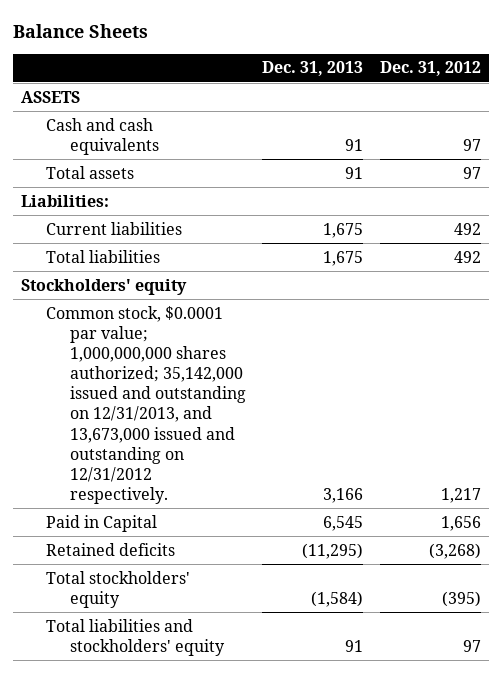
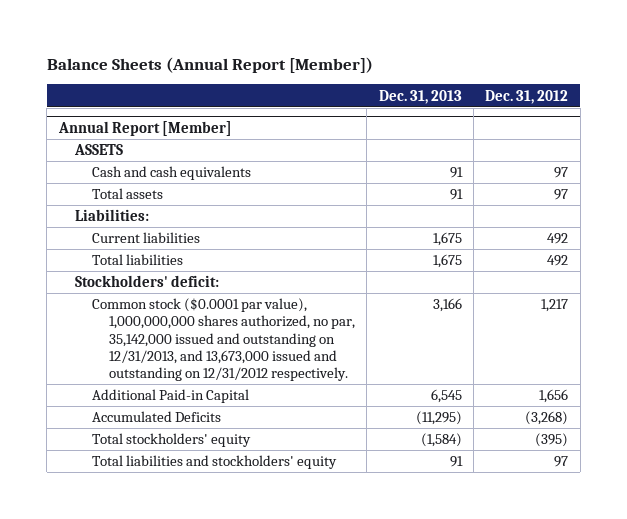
[13,23,149,38] Balance Sheets -> [46,56,373,73] Balance Sheets (Annual Report [Member])
none -> [57,120,232,136] Annual Report [Member]
[21,278,188,295] Stockholders' equity -> [75,275,220,288] Stockholders' deficit:
[45,305,247,504] Common stock, $0.0001 par value; 1,000,000,000 shares authorized; 35,142,000 issued and outstanding on 12/31/2013, and 13,673,000 issued and outstanding on 12/31/2012 respectively. -> [91,298,355,382] Common stock ($0.0001 par value), 1,000,000,000 shares authorized, no par, 35,142,000 issued and outstanding on 12/31/2013, and 13,673,000 issued and outstanding on 12/31/2012 respectively.
[45,514,157,532] Paid in Capital -> [91,389,249,404] Additional Paid-in Capital
[45,542,175,556] Retained deficits -> [91,411,221,423] Accumulated Deficits

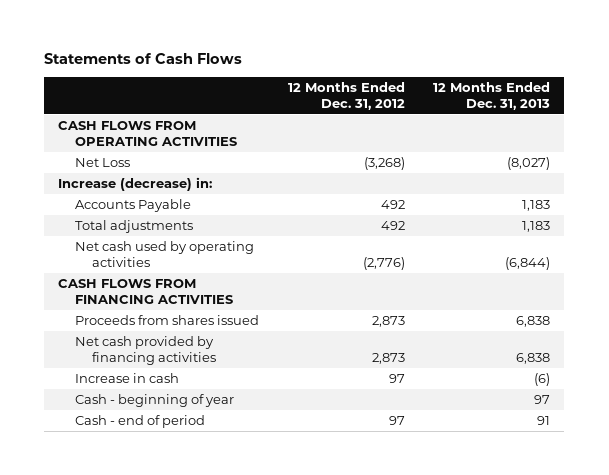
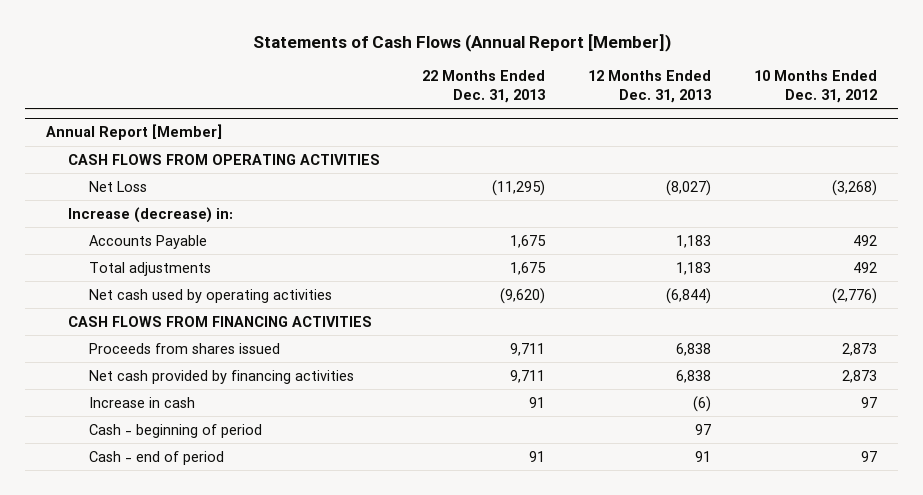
[44,52,243,64] Statements of Cash Flows -> [252,33,671,52] Statements of Cash Flows (Annual Report [Member])
[287,81,405,110] 12 Months Ended Dec. 31, 2012 -> none
none -> [422,70,546,104] 22 Months Ended Dec. 31, 2013
none -> [753,70,877,104] 10 Months Ended Dec. 31, 2012
none -> [46,124,223,141] Annual Report [Member]
[75,393,235,407] Cash - beginning of year -> [89,423,263,438] Cash - beginning of period

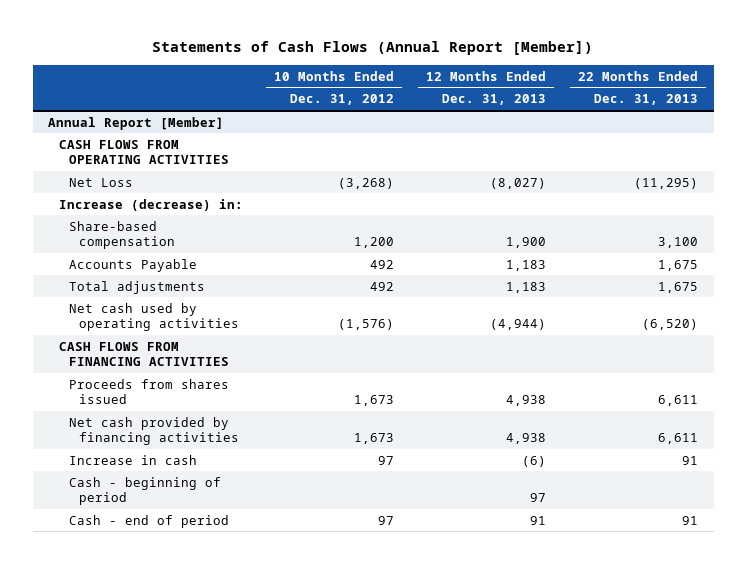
none -> [68,220,175,250] Share-based compensation
[500,287,546,304] (9,620) -> [641,319,698,331] (6,520)
[666,287,712,304] (6,844) -> [490,319,547,331] (4,944)
[831,287,877,304] (2,776) -> [338,319,395,331] (1,576)
[510,342,546,356] 9,711 -> [657,395,698,407] 6,611
[676,342,712,356] 6,838 -> [506,395,547,407] 4,938
[841,342,877,356] 2,873 -> [354,395,395,407] 1,673
[510,369,546,383] 9,711 -> [657,433,698,445] 6,611
[676,369,712,383] 6,838 -> [506,433,547,445] 4,938
[841,369,877,383] 2,873 -> [354,433,395,445] 1,673

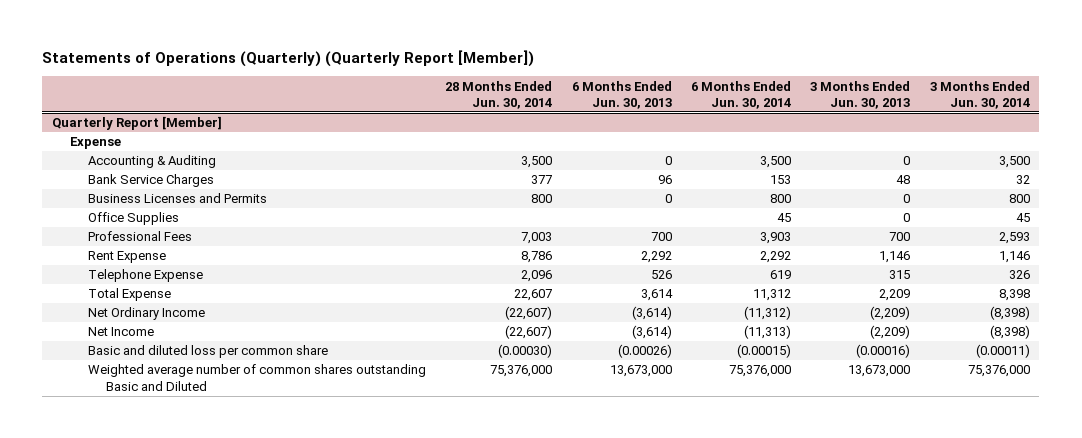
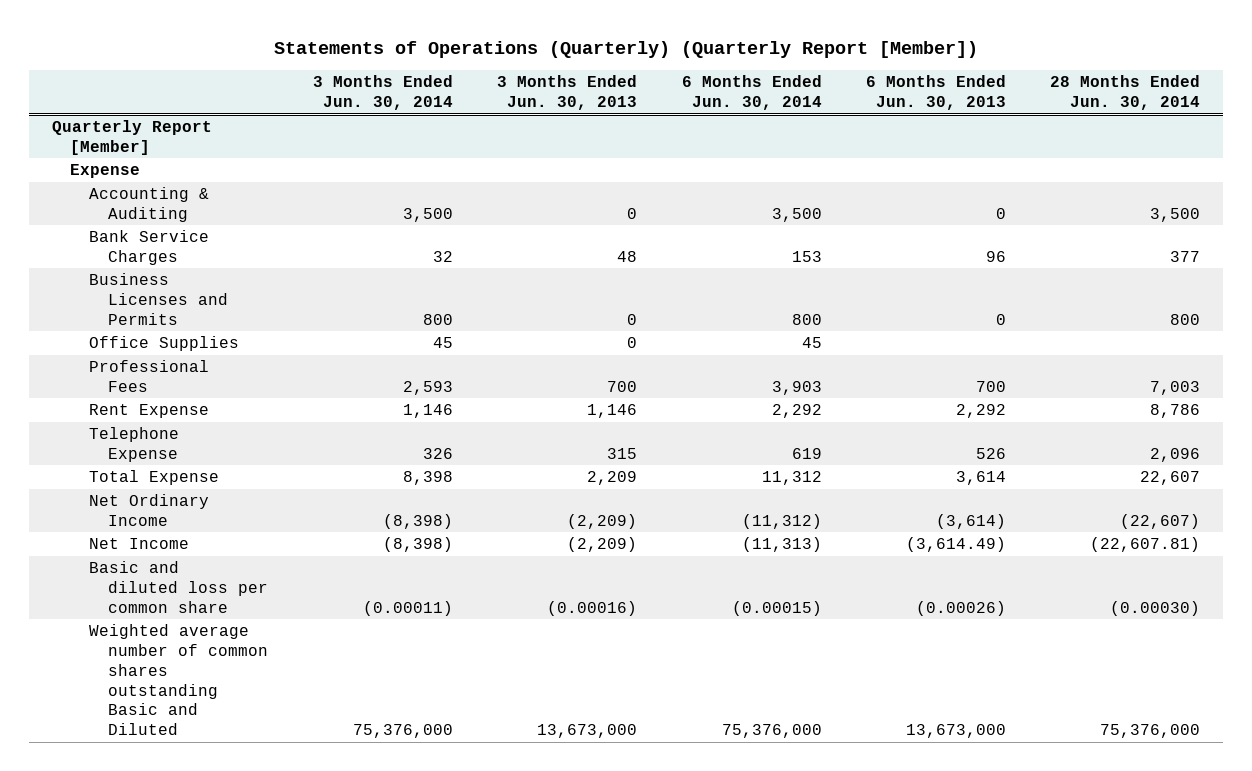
[505,325,553,340] (22,607) -> [1090,537,1201,553] (22,607.81)
[631,325,672,340] (3,614) -> [905,537,1006,553] (3,614.49)

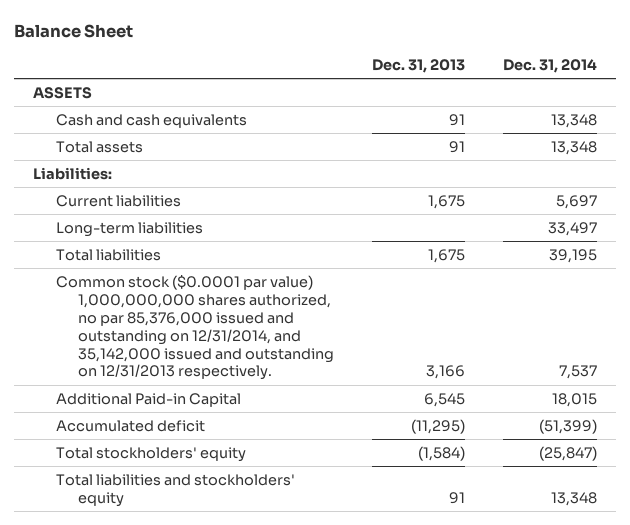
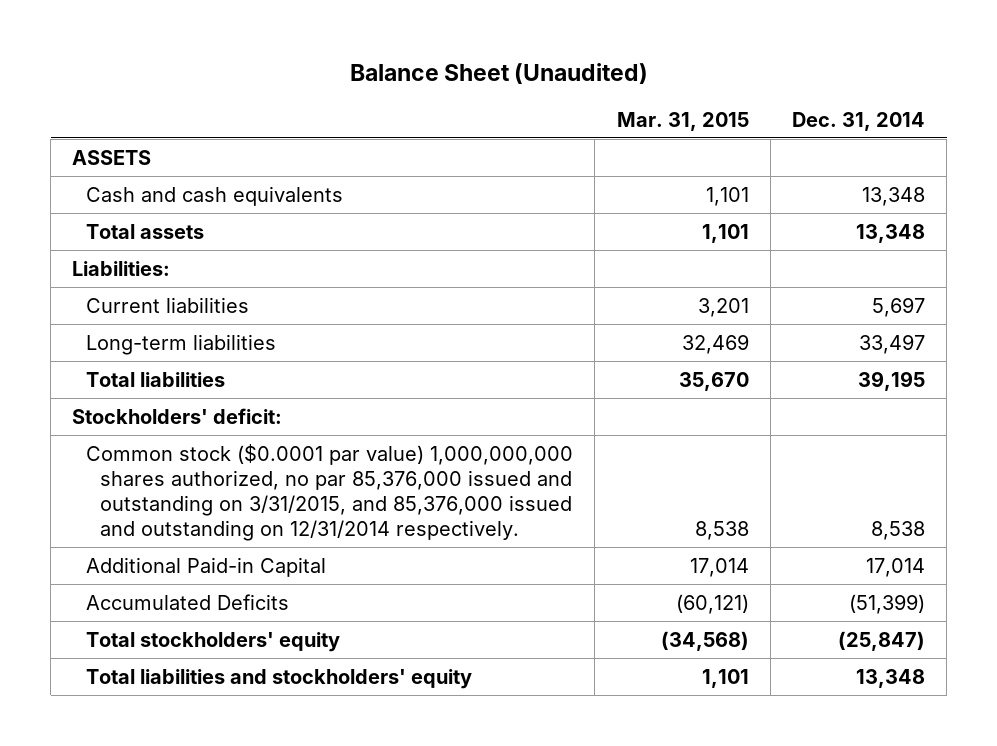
[14,23,134,38] Balance Sheet -> [349,63,648,85] Balance Sheet (Unaudited)
[372,58,466,73] Dec. 31, 2013 -> none
none -> [616,111,749,131] Mar. 31, 2015
none -> [72,407,283,424] Stockholders' deficit:
[55,274,335,381] Common stock ($0.0001 par value) 1,000,000,000 shares authorized, no par 85,376,000 issued and outstanding on 12/31/2014, and 35,142,000 issued and outstanding on 12/31/2013 respectively. -> [86,443,574,541] Common stock ($0.0001 par value) 1,000,000,000 shares authorized, no par 85,376,000 issued and outstanding on 3/31/2015, and 85,376,000 issued and outstanding on 12/31/2014 respectively.
[559,365,598,380] 7,537 -> [871,520,926,540] 8,538
[552,392,598,407] 18,015 -> [866,557,926,577] 17,014
[55,419,205,432] Accumulated deficit -> [86,593,290,610] Accumulated Deficits

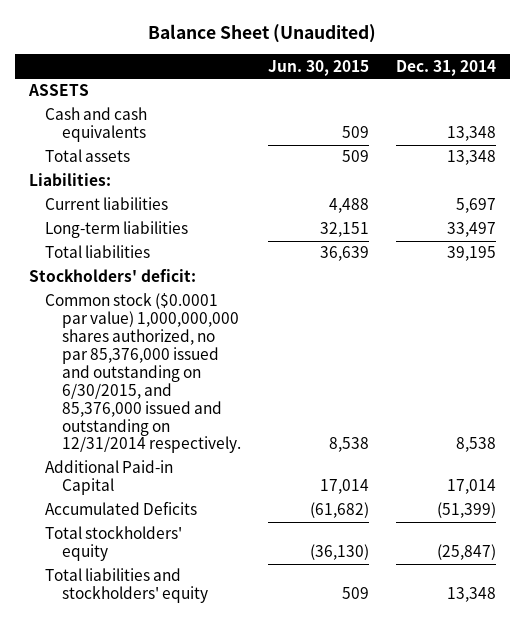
[616,111,749,131] Mar. 31, 2015 -> none
none -> [267,59,369,76] Jun. 30, 2015
[86,443,574,541] Common stock ($0.0001 par value) 1,000,000,000 shares authorized, no par 85,376,000 issued and outstanding on 3/31/2015, and 85,376,000 issued and outstanding on 12/31/2014 respectively. -> [45,293,241,454] Common stock ($0.0001 par value) 1,000,000,000 shares authorized, no par 85,376,000 issued and outstanding on 6/30/2015, and 85,376,000 issued and outstanding on 12/31/2014 respectively.

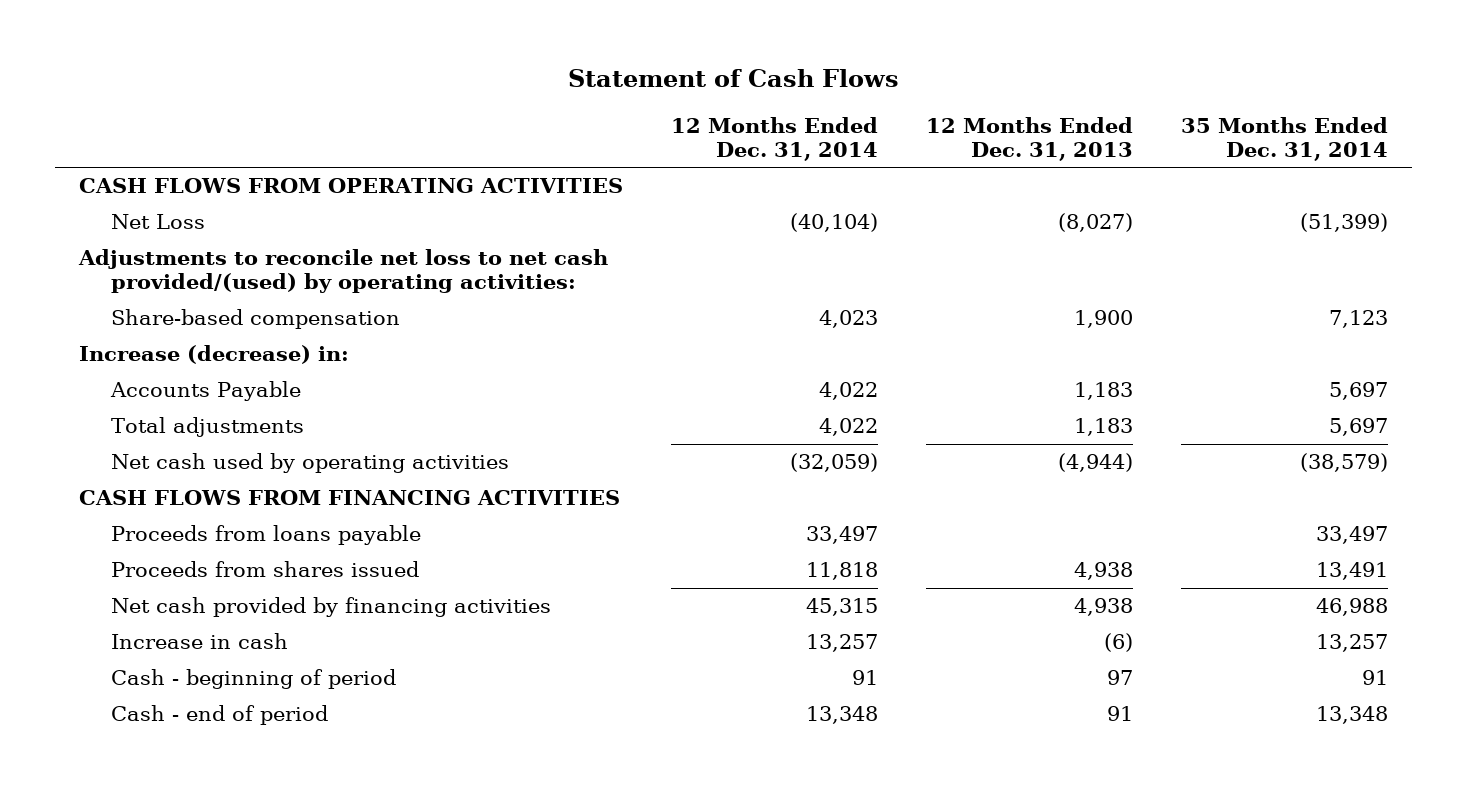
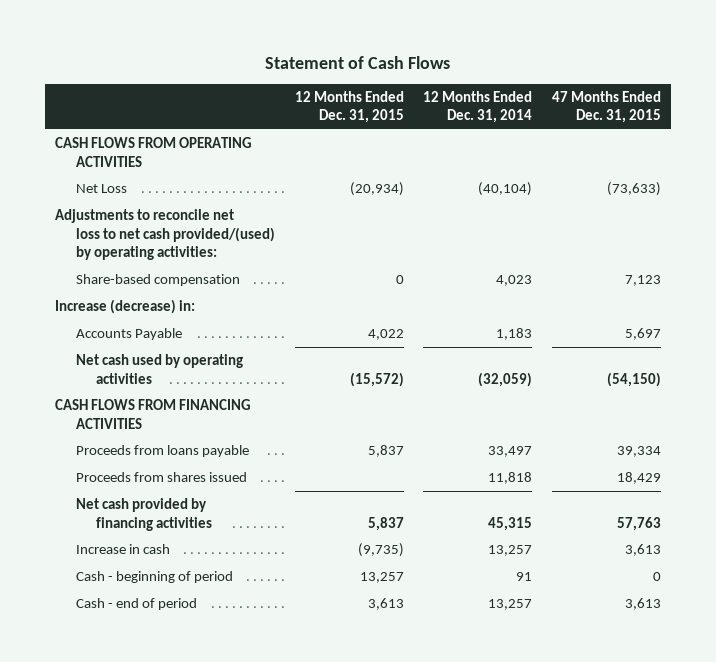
[926,116,1134,161] 12 Months Ended Dec. 31, 2013 -> none
[1181,116,1389,161] 35 Months Ended Dec. 31, 2014 -> none
none -> [294,90,404,124] 12 Months Ended Dec. 31, 2015
none -> [552,90,662,124] 47 Months Ended Dec. 31, 2015
[111,417,305,438] Total adjustments -> none
[819,382,879,401] 4,022 -> [496,328,533,341] 1,183
[806,706,879,725] 13,348 -> [488,599,533,611] 13,257

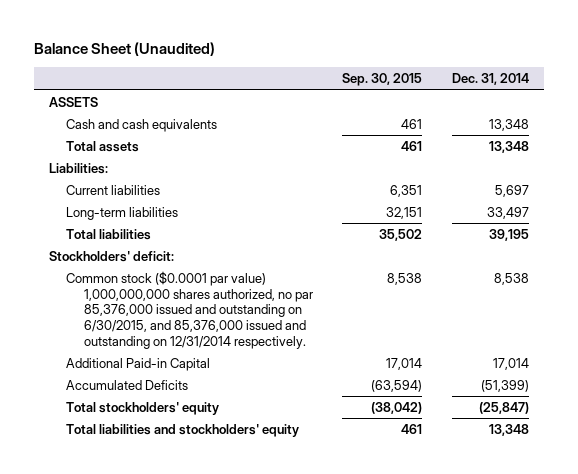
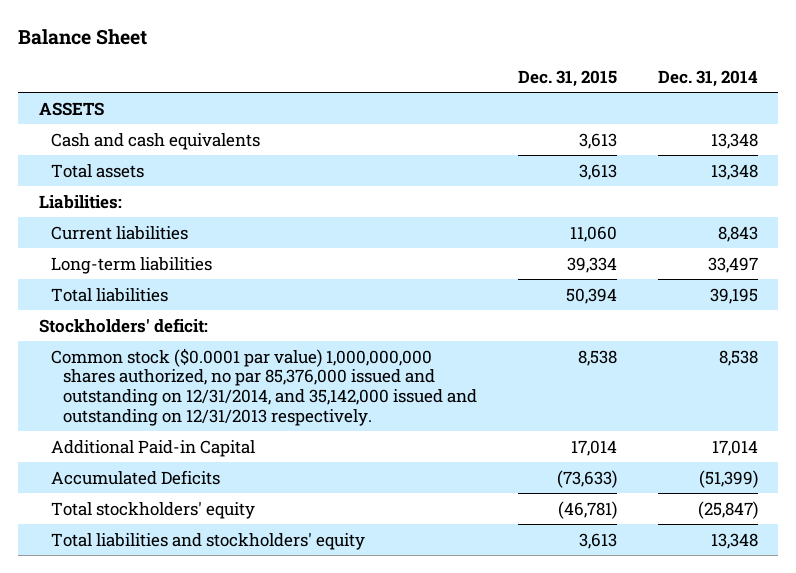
[33,42,215,57] Balance Sheet (Unaudited) -> [18,29,148,46] Balance Sheet
[342,73,423,87] Sep. 30, 2015 -> none
none -> [517,69,617,87] Dec. 31, 2015
[495,184,530,197] 5,697 -> [717,225,758,242] 8,843
[66,270,313,349] Common stock ($0.0001 par value) 1,000,000,000 shares authorized, no par 85,376,000 issued and outstanding on 6/30/2015, and 85,376,000 issued and outstanding on 12/31/2014 respectively. -> [50,347,477,426] Common stock ($0.0001 par value) 1,000,000,000 shares authorized, no par 85,376,000 issued and outstanding on 12/31/2014, and 35,142,000 issued and outstanding on 12/31/2013 respectively.

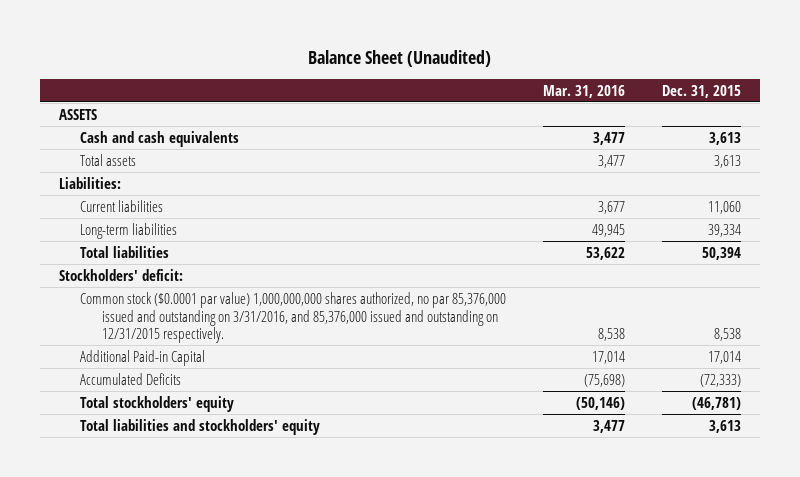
[18,29,148,46] Balance Sheet -> [307,49,491,67] Balance Sheet (Unaudited)
[657,69,758,87] Dec. 31, 2014 -> none
none -> [543,84,626,98] Mar. 31, 2016
[50,347,477,426] Common stock ($0.0001 par value) 1,000,000,000 shares authorized, no par 85,376,000 issued and outstanding on 12/31/2014, and 35,142,000 issued and outstanding on 12/31/2013 respectively. -> [80,291,507,344] Common stock ($0.0001 par value) 1,000,000,000 shares authorized, no par 85,376,000 issued and outstanding on 3/31/2016, and 85,376,000 issued and outstanding on 12/31/2015 respectively.
[556,469,617,488] (73,633) -> [700,373,742,387] (72,333)

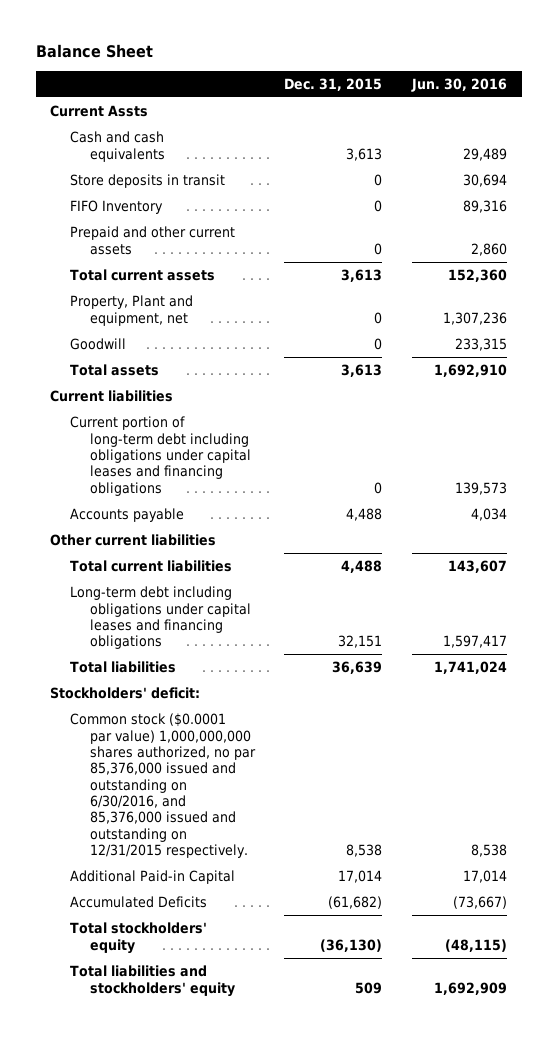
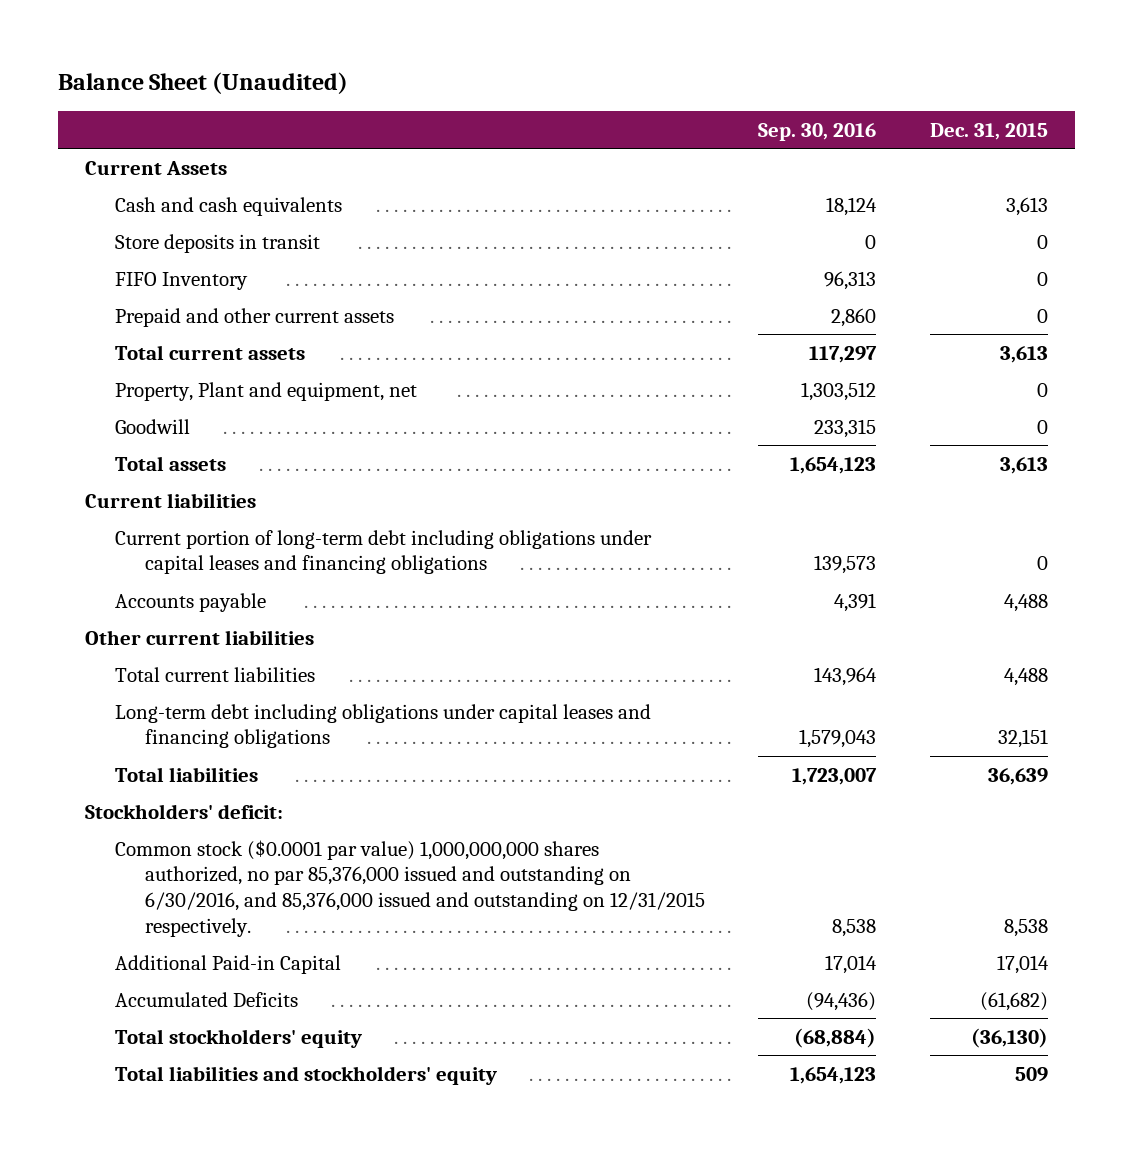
[35,43,153,58] Balance Sheet -> [57,72,348,95] Balance Sheet (Unaudited)
[410,77,507,92] Jun. 30, 2016 -> none
none -> [758,122,877,141] Sep. 30, 2016
[50,105,149,118] Current Assts -> [84,160,227,175] Current Assets

